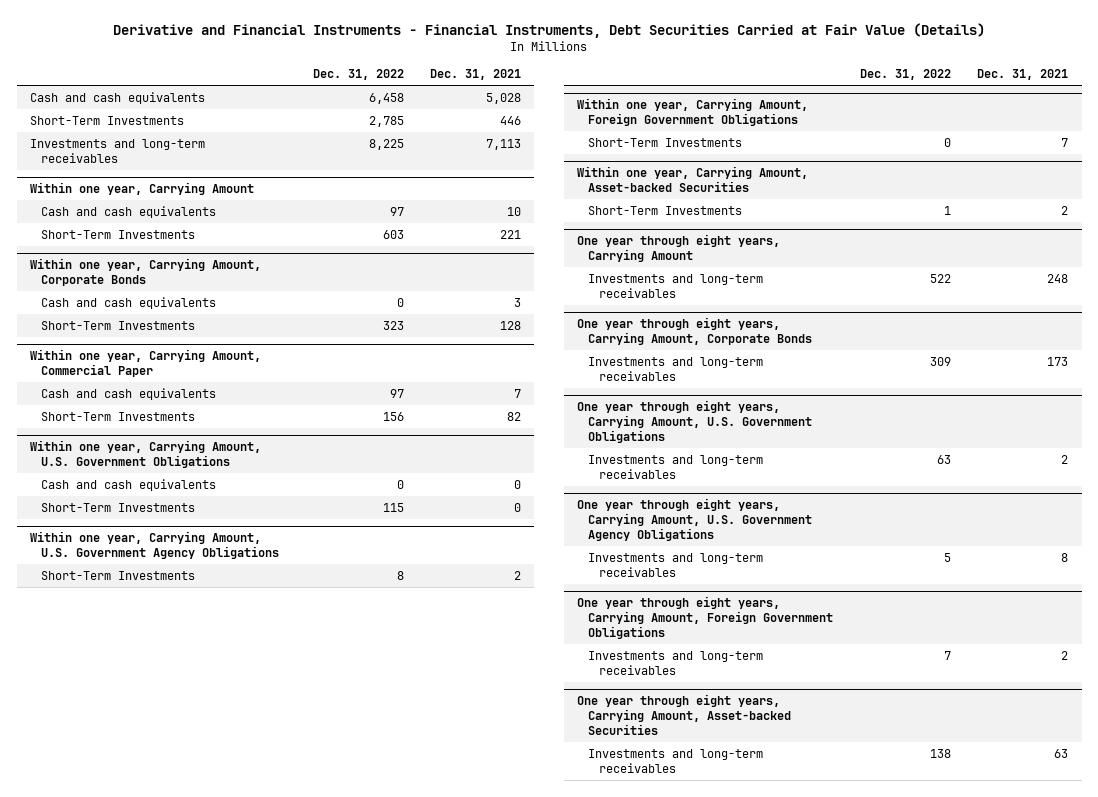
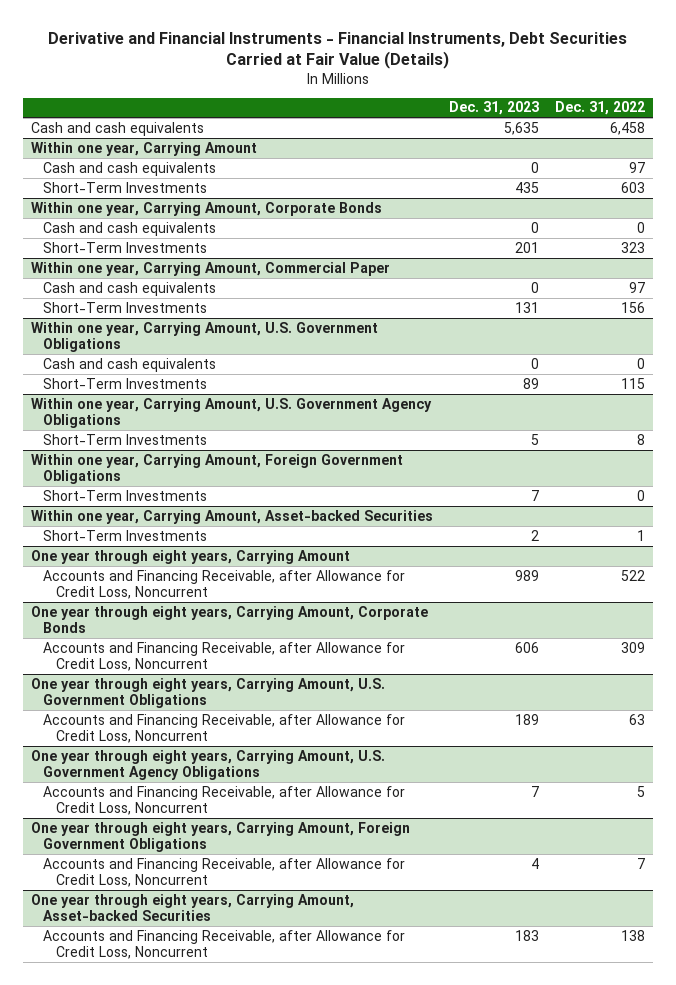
[430,69,522,81] Dec. 31, 2021 -> none
none -> [448,101,539,116] Dec. 31, 2023
[29,115,184,125] Short-Term Investments -> none
[29,138,205,163] Investments and long-term receivables -> none
[588,273,764,298] Investments and long-term receivables -> [43,569,406,599] Accounts and Financing Receivable, after Allowance for Credit Loss, Noncurrent
[588,356,764,381] Investments and long-term receivables -> [43,641,406,671] Accounts and Financing Receivable, after Allowance for Credit Loss, Noncurrent
[588,454,764,479] Investments and long-term receivables -> [43,713,406,743] Accounts and Financing Receivable, after Allowance for Credit Loss, Noncurrent
[588,552,764,577] Investments and long-term receivables -> [43,785,406,815] Accounts and Financing Receivable, after Allowance for Credit Loss, Noncurrent
[588,650,764,675] Investments and long-term receivables -> [43,857,406,887] Accounts and Financing Receivable, after Allowance for Credit Loss, Noncurrent
[588,748,764,773] Investments and long-term receivables -> [43,929,406,959] Accounts and Financing Receivable, after Allowance for Credit Loss, Noncurrent

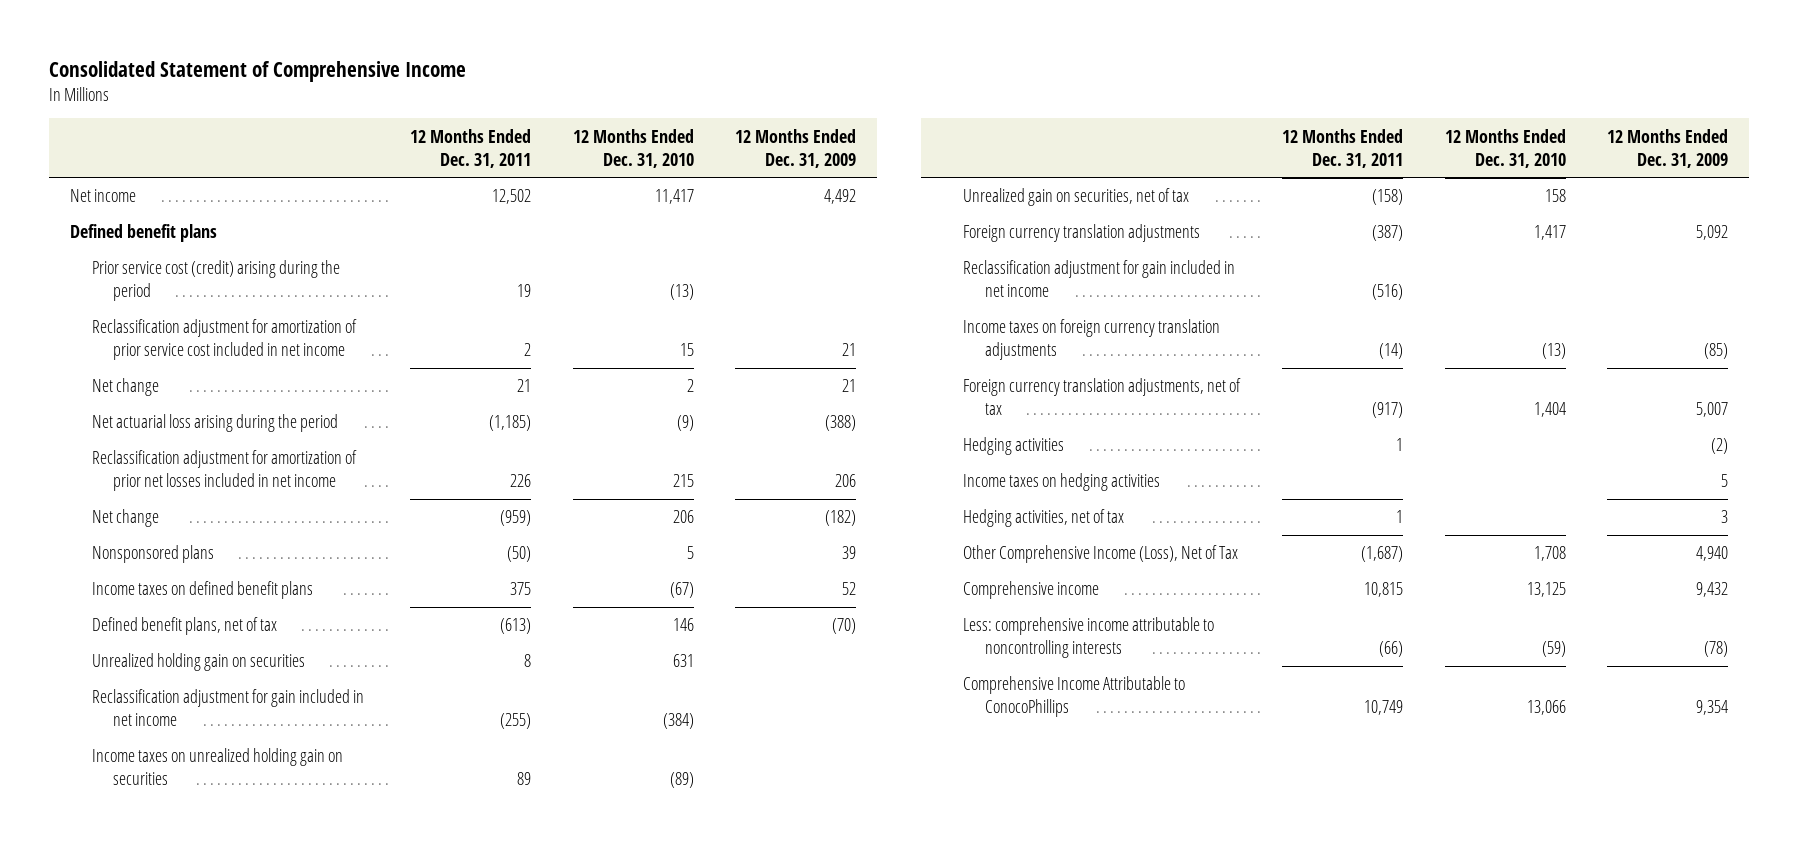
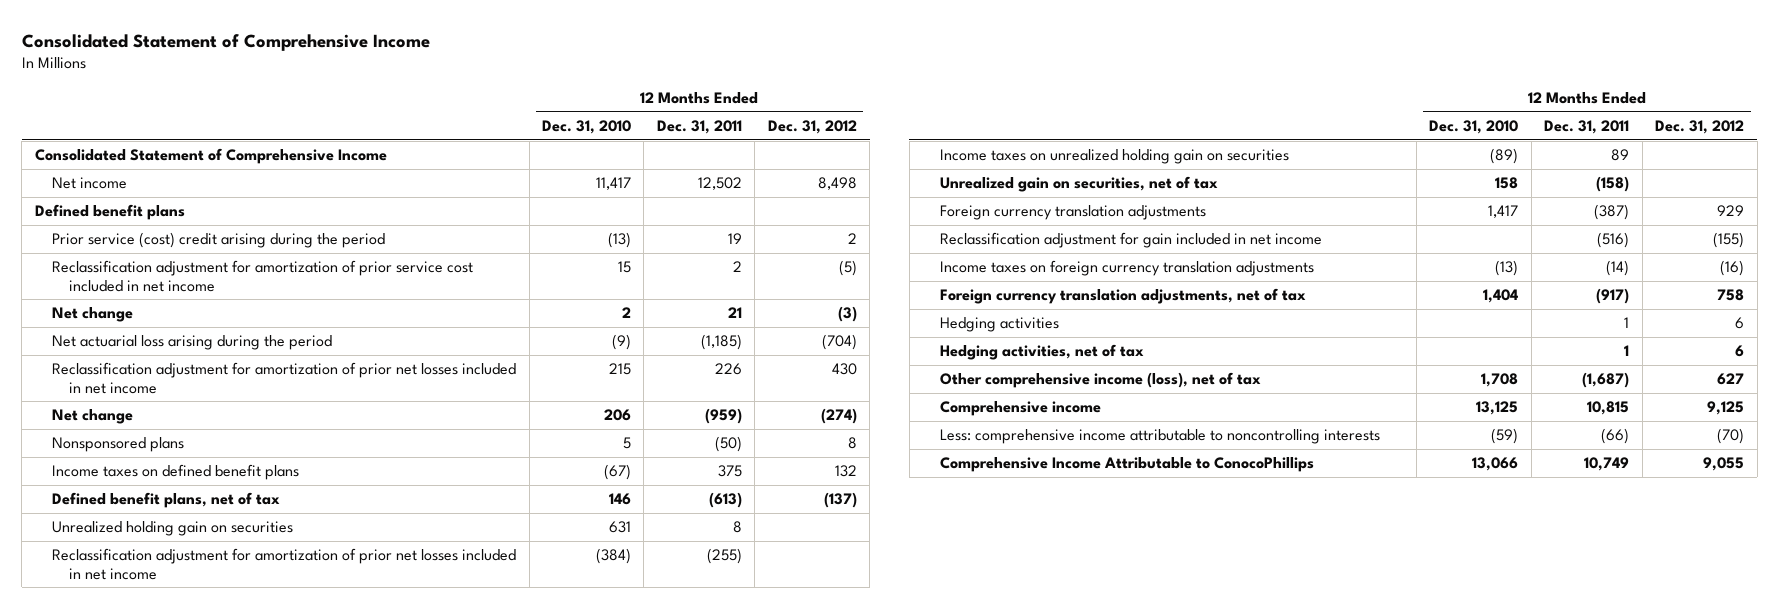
[735,128,857,168] 12 Months Ended Dec. 31, 2009 -> none
none -> [767,119,857,134] Dec. 31, 2012
none -> [34,148,387,165] Consolidated Statement of Comprehensive Income
[91,260,340,302] Prior service cost (credit) arising during the period -> [52,232,386,249] Prior service (cost) credit arising during the period
[91,689,364,727] Reclassification adjustment for gain included in net income -> [52,548,517,580] Reclassification adjustment for amortization of prior net losses included in net income
[963,473,1161,492] Income taxes on hedging activities -> none
[963,545,1239,564] Other Comprehensive Income (Loss), Net of Tax -> [939,372,1261,389] Other comprehensive income (loss), net of tax

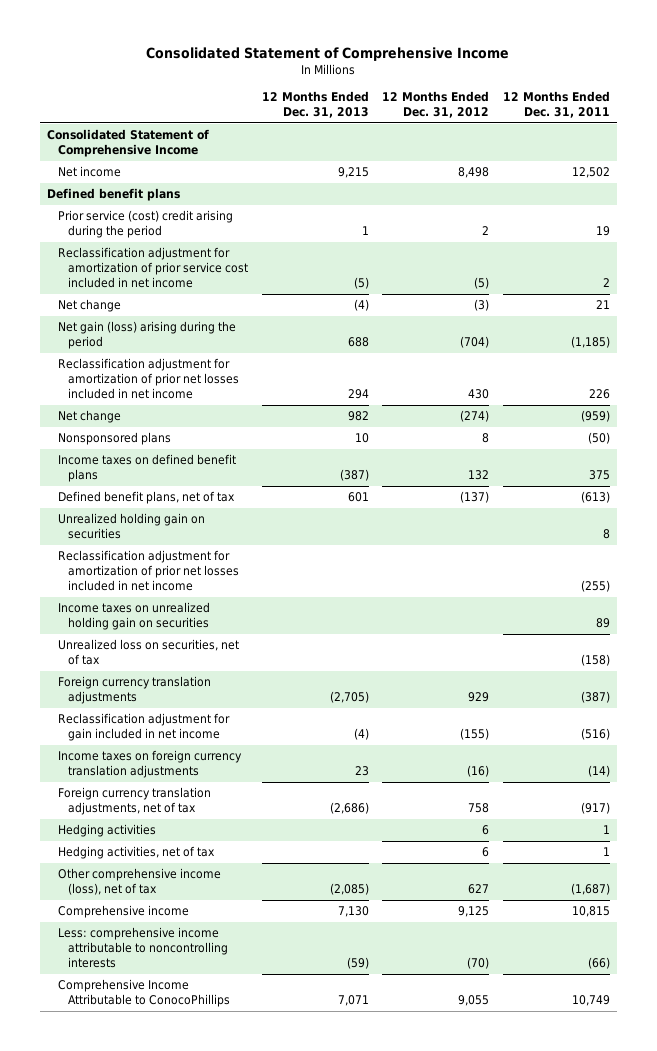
[541,119,631,134] Dec. 31, 2010 -> none
none -> [261,91,369,119] 12 Months Ended Dec. 31, 2013
[52,335,333,351] Net actuarial loss arising during the period -> [57,321,236,350] Net gain (loss) arising during the period
[939,176,1218,193] Unrealized gain on securities, net of tax -> [57,639,239,666] Unrealized loss on securities, net of tax

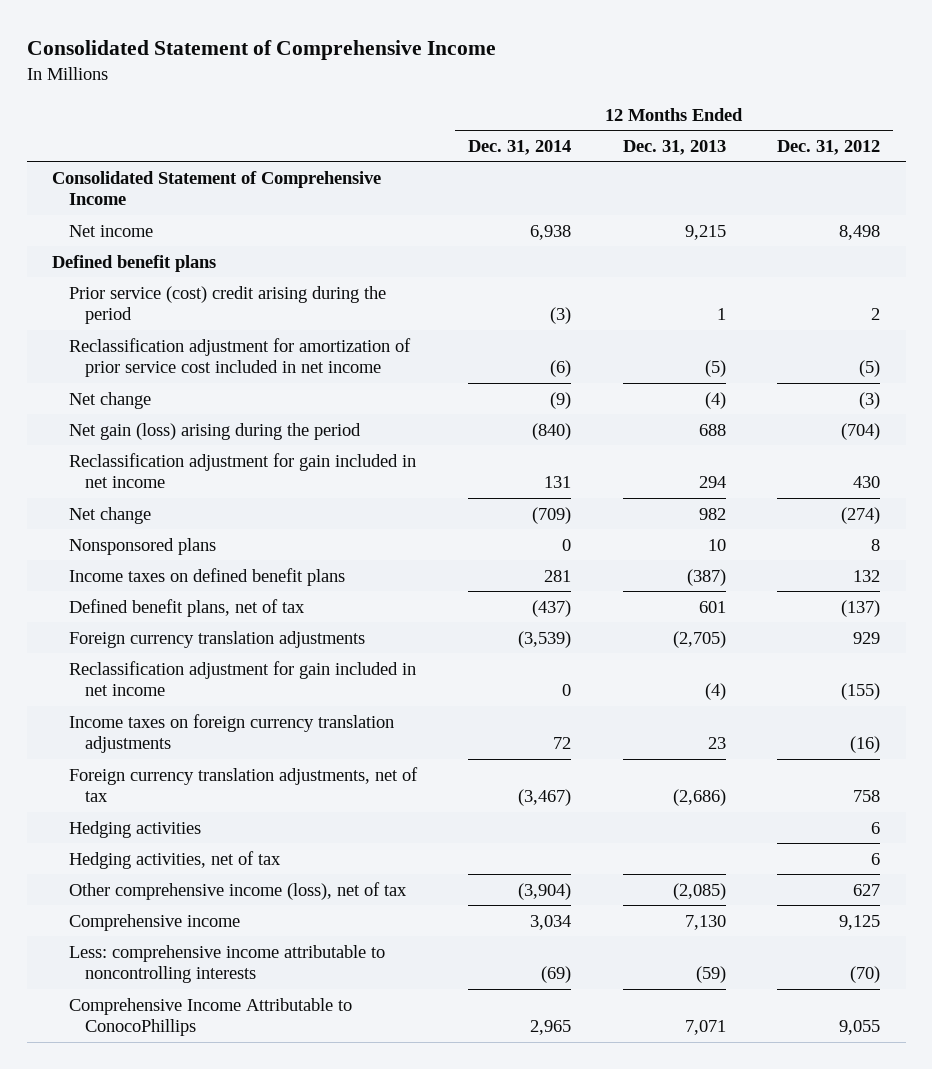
[502,91,610,119] 12 Months Ended Dec. 31, 2011 -> none
none -> [468,139,572,155] Dec. 31, 2014
[57,358,240,400] Reclassification adjustment for amortization of prior net losses included in net income -> [68,452,416,489] Reclassification adjustment for gain included in net income
[57,513,205,540] Unrealized holding gain on securities -> none
[57,550,240,592] Reclassification adjustment for amortization of prior net losses included in net income -> none
[57,602,210,631] Income taxes on unrealized holding gain on securities -> none
[57,639,239,666] Unrealized loss on securities, net of tax -> none

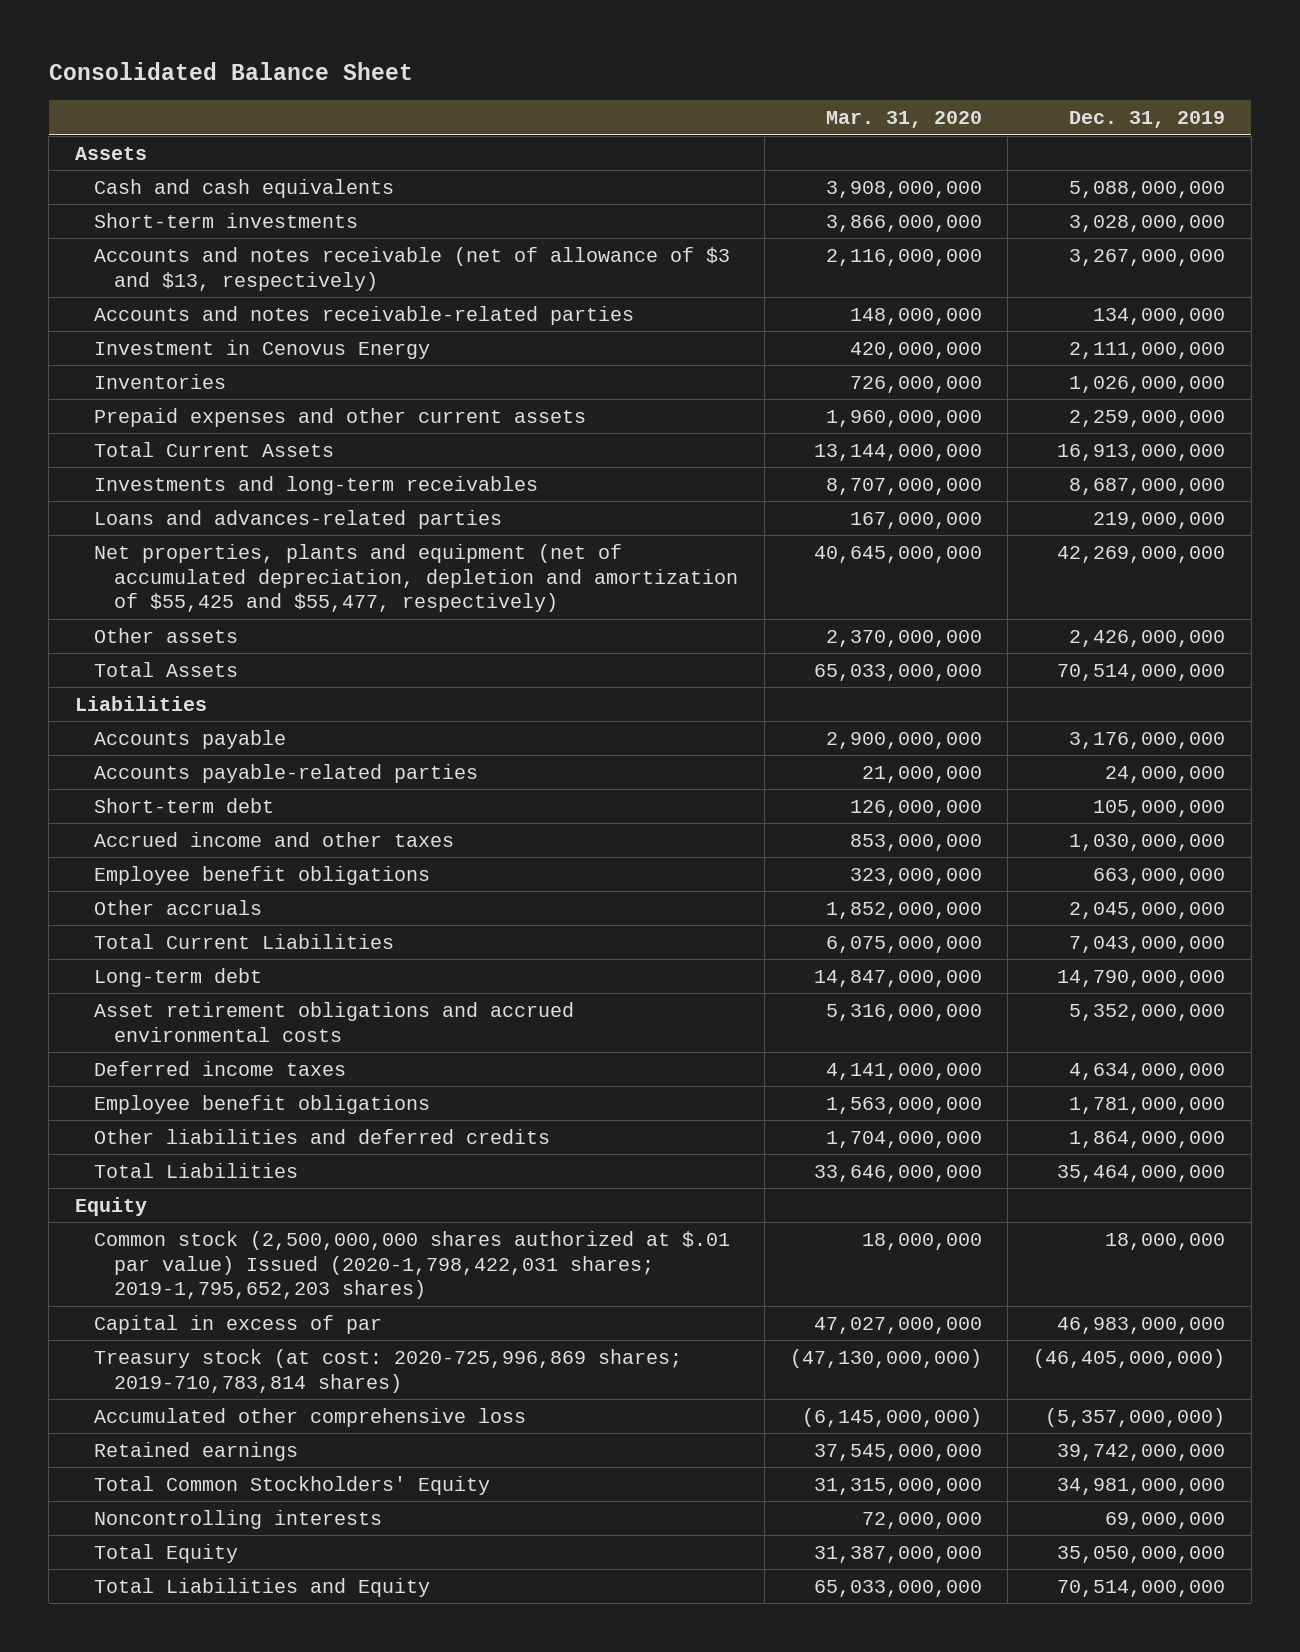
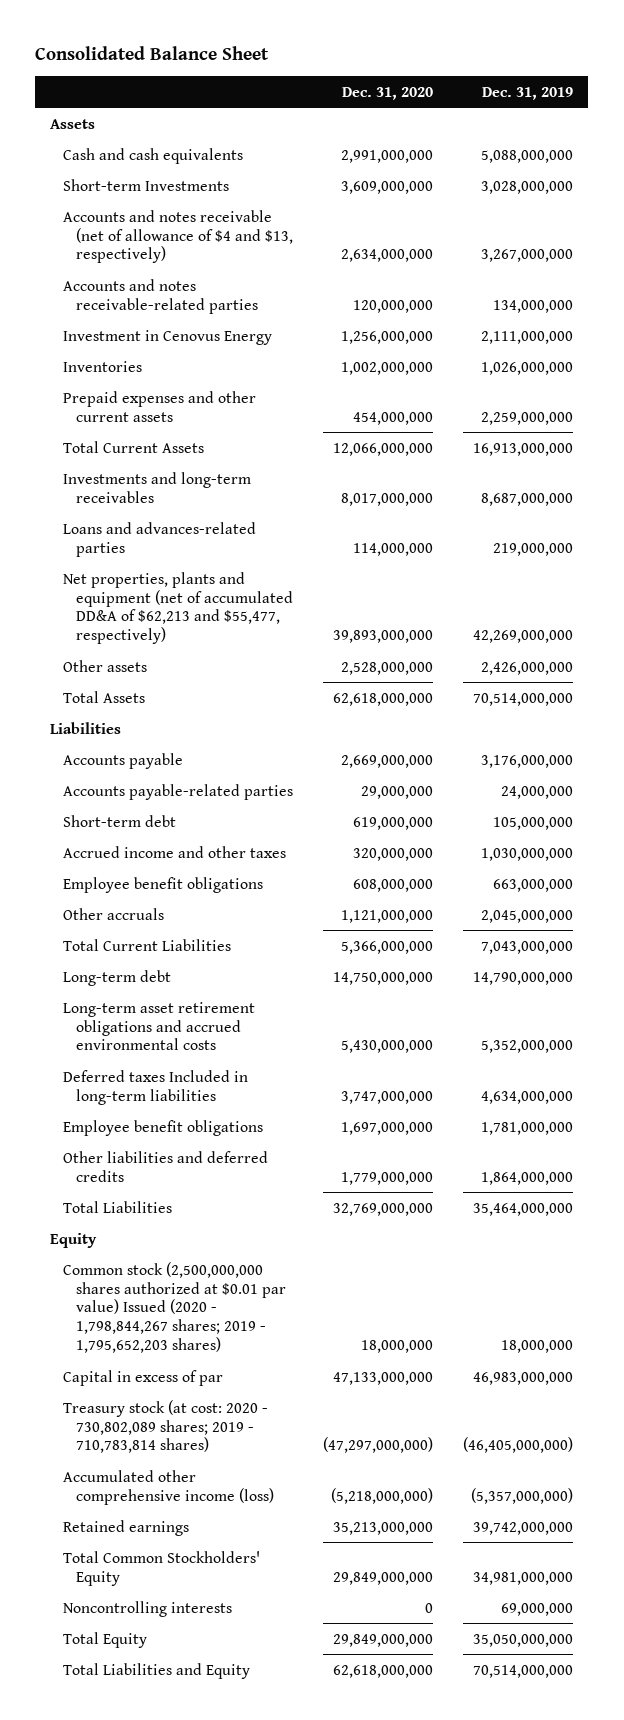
[825,111,982,129] Mar. 31, 2020 -> none
none -> [342,86,434,100] Dec. 31, 2020
[94,212,359,228] Short-term investments -> [62,178,229,191] Short-term Investments
[94,246,731,291] Accounts and notes receivable (net of allowance of $3 and $13, respectively) -> [62,209,293,264] Accounts and notes receivable (net of allowance of $4 and $13, respectively)
[94,543,739,613] Net properties, plants and equipment (net of accumulated depreciation, depletion and amortization of $55,425 and $55,477, respectively) -> [62,571,293,645] Net properties, plants and equipment (net of accumulated DD&A of $62,213 and $55,477, respectively)
[94,1001,575,1042] Asset retirement obligations and accrued environmental costs -> [62,1001,255,1051] Long-term asset retirement obligations and accrued environmental costs
[94,1060,347,1076] Deferred income taxes -> [62,1069,248,1105] Deferred taxes Included in long-term liabilities
[94,1230,731,1300] Common stock (2,500,000,000 shares authorized at $.01 par value) Issued (2020-1,798,422,031 shares; 2019-1,795,652,203 shares) -> [62,1261,286,1354] Common stock (2,500,000,000 shares authorized at $0.01 par value) Issued (2020 - 1,798,844,267 shares; 2019 - 1,795,652,203 shares)
[94,1348,683,1393] Treasury stock (at cost: 2020-725,996,869 shares; 2019-710,783,814 shares) -> [62,1399,268,1454] Treasury stock (at cost: 2020 - 730,802,089 shares; 2019 - 710,783,814 shares)
[94,1407,527,1427] Accumulated other comprehensive loss -> [62,1469,274,1505] Accumulated other comprehensive income (loss)

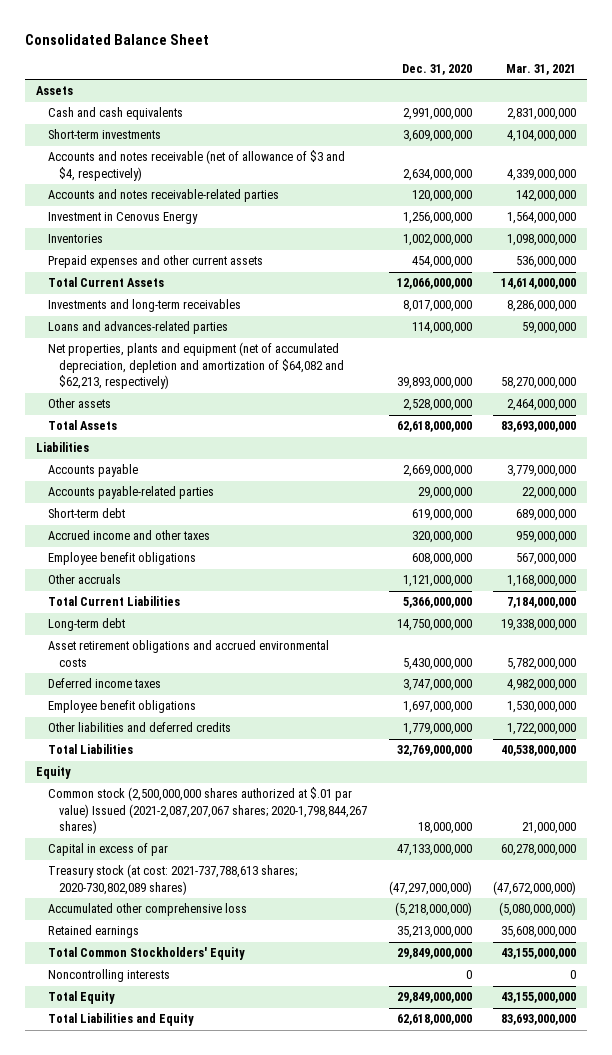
[482,86,574,100] Dec. 31, 2019 -> none
none -> [506,63,577,75] Mar. 31, 2021
[62,178,229,191] Short-term Investments -> [47,129,161,140] Short-term investments
[62,209,293,264] Accounts and notes receivable (net of allowance of $4 and $13, respectively) -> [47,150,345,181] Accounts and notes receivable (net of allowance of $3 and $4, respectively)
[62,571,293,645] Net properties, plants and equipment (net of accumulated DD&A of $62,213 and $55,477, respectively) -> [47,342,345,390] Net properties, plants and equipment (net of accumulated depreciation, depletion and amortization of $64,082 and $62,213, respectively)
[62,1001,255,1051] Long-term asset retirement obligations and accrued environmental costs -> [47,640,329,667] Asset retirement obligations and accrued environmental costs
[62,1069,248,1105] Deferred taxes Included in long-term liabilities -> [47,678,161,689] Deferred income taxes
[62,1261,286,1354] Common stock (2,500,000,000 shares authorized at $0.01 par value) Issued (2020 - 1,798,844,267 shares; 2019 - 1,795,652,203 shares) -> [47,787,368,835] Common stock (2,500,000,000 shares authorized at $.01 par value) Issued (2021-2,087,207,067 shares; 2020-1,798,844,267 shares)
[62,1399,268,1454] Treasury stock (at cost: 2020 - 730,802,089 shares; 2019 - 710,783,814 shares) -> [47,864,297,895] Treasury stock (at cost: 2021-737,788,613 shares; 2020-730,802,089 shares)
[62,1469,274,1505] Accumulated other comprehensive income (loss) -> [47,903,247,917] Accumulated other comprehensive loss

